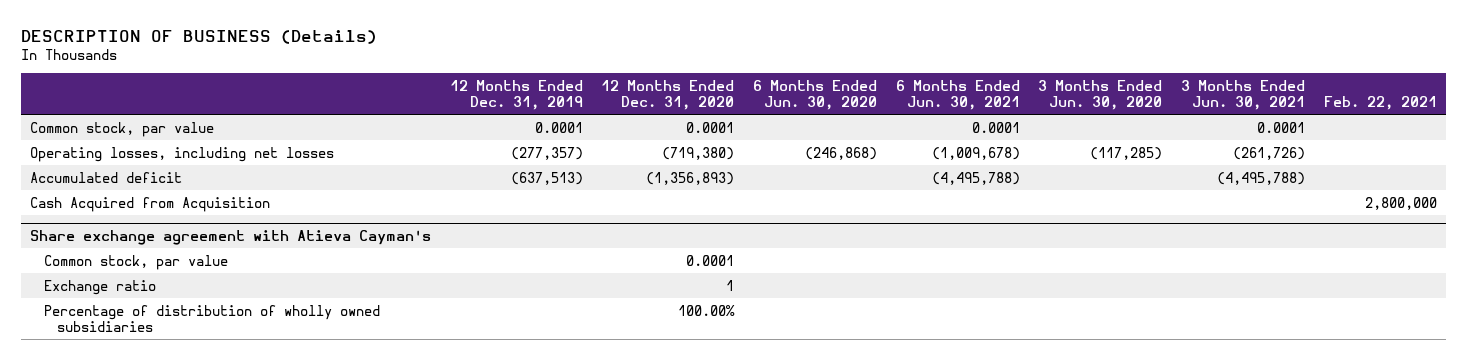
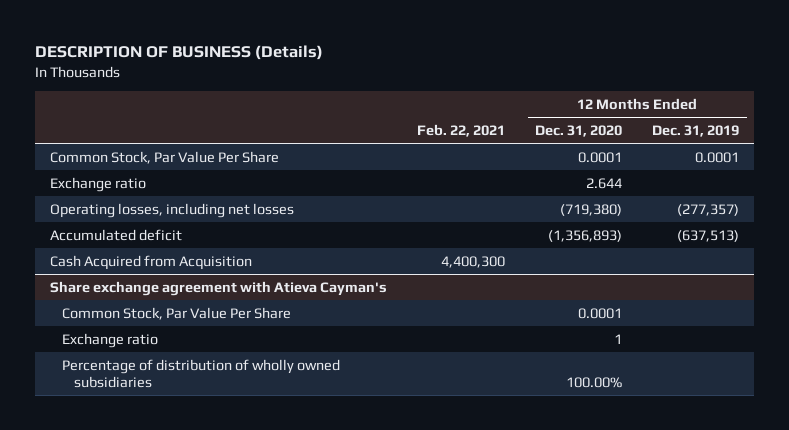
[752,79,877,111] 6 Months Ended Jun. 30, 2020 -> none
[895,79,1020,111] 6 Months Ended Jun. 30, 2021 -> none
[1038,79,1163,111] 3 Months Ended Jun. 30, 2020 -> none
[1180,79,1305,111] 3 Months Ended Jun. 30, 2021 -> none
[30,121,215,137] Common stock, par value -> [49,150,279,164] Common Stock, Par Value Per Share
none -> [49,176,146,192] Exchange ratio
[1364,196,1437,210] 2,800,000 -> [441,255,506,268] 4,400,300
[43,254,228,270] Common stock, par value -> [62,306,292,320] Common Stock, Par Value Per Share

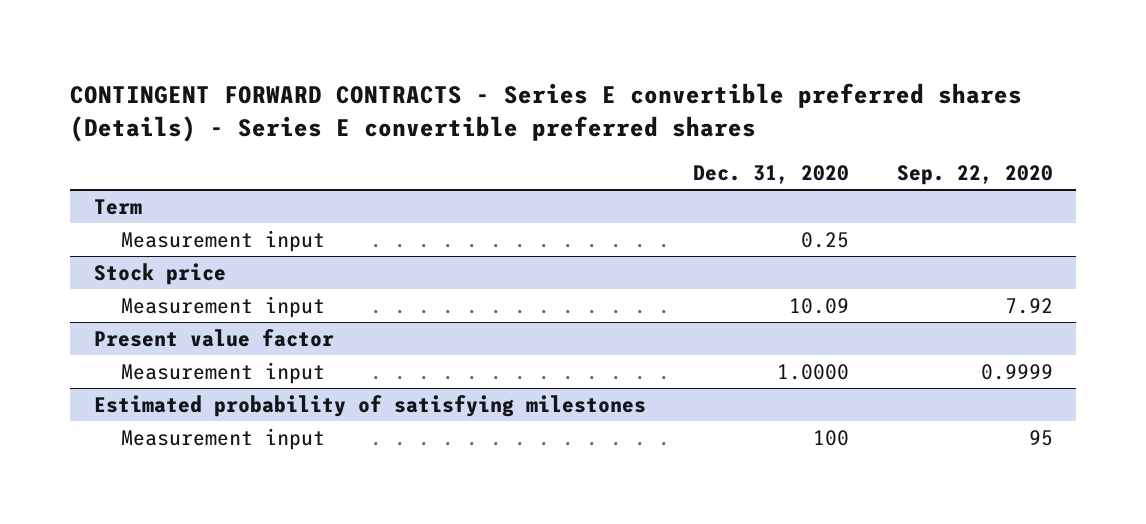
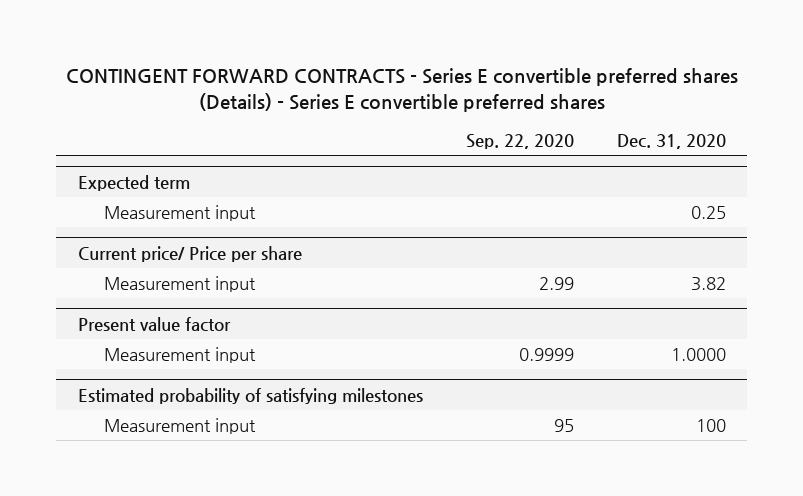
[93,198,142,215] Term -> [77,174,190,191] Expected term
[93,262,226,285] Stock price -> [77,245,302,262] Current price/ Price per share
[789,297,850,314] 10.09 -> [690,277,726,292] 3.82
[1004,297,1053,314] 7.92 -> [538,277,574,291] 2.99

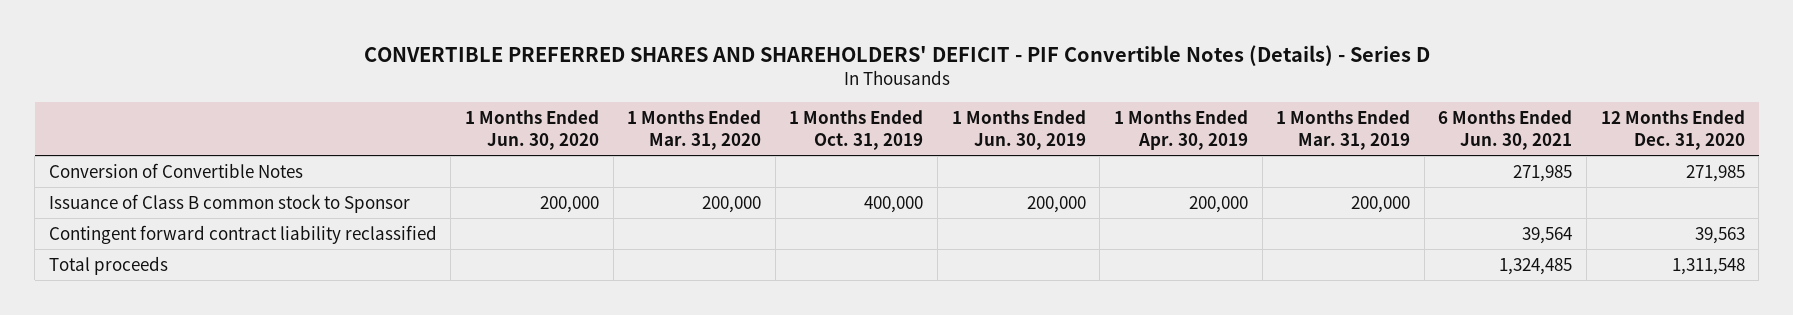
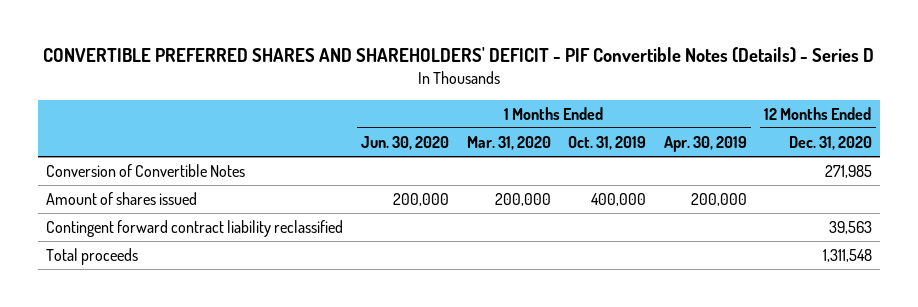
[951,109,1086,151] 1 Months Ended Jun. 30, 2019 -> none
[1276,109,1411,151] 1 Months Ended Mar. 31, 2019 -> none
[1438,109,1573,151] 6 Months Ended Jun. 30, 2021 -> none
[48,193,410,213] Issuance of Class B common stock to Sponsor -> [46,191,198,205] Amount of shares issued

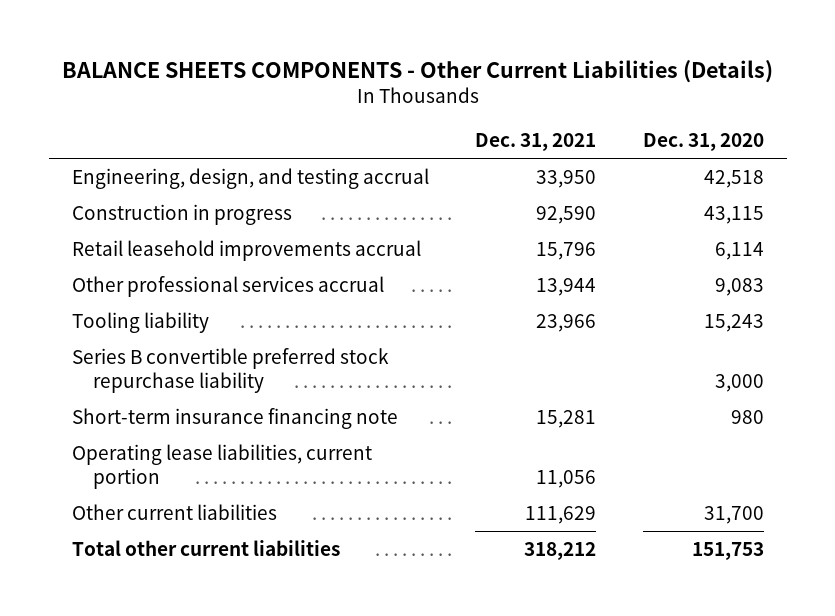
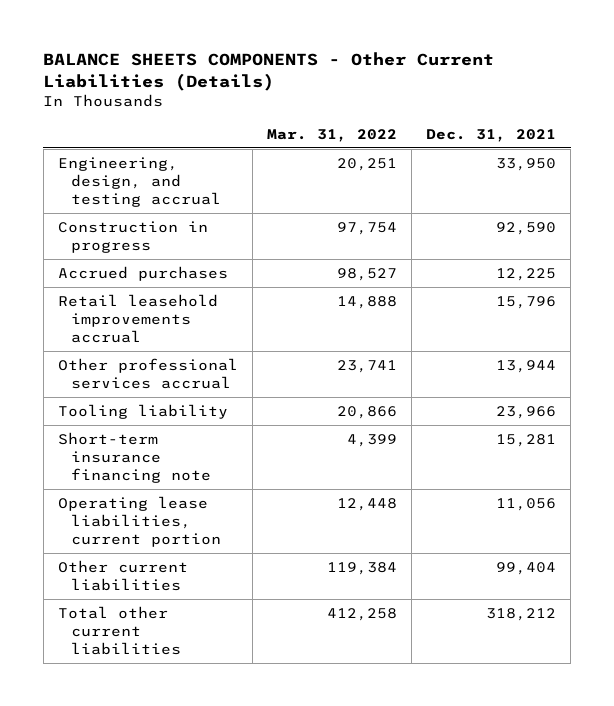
[642,133,764,152] Dec. 31, 2020 -> none
none -> [266,128,397,142] Mar. 31, 2022
none -> [57,265,228,281] Accrued purchases
[71,347,389,394] Series B convertible preferred stock repurchase liability -> none
[525,505,597,524] 111,629 -> [496,561,557,575] 99,404

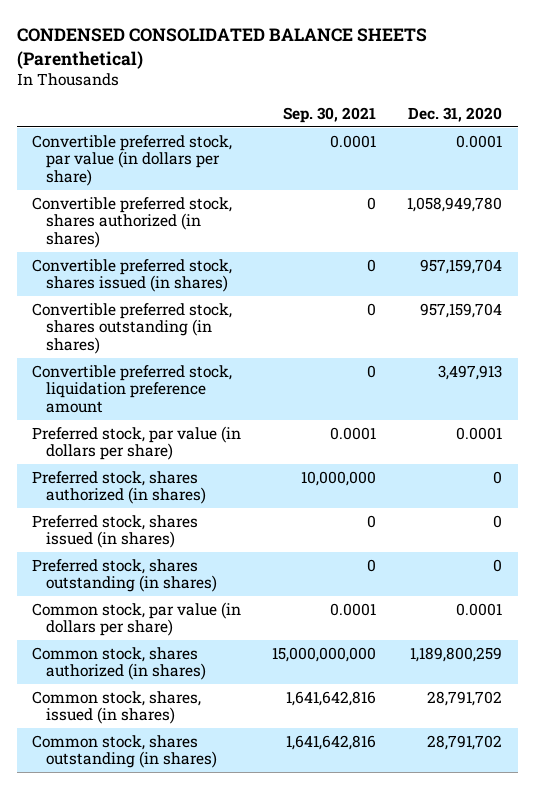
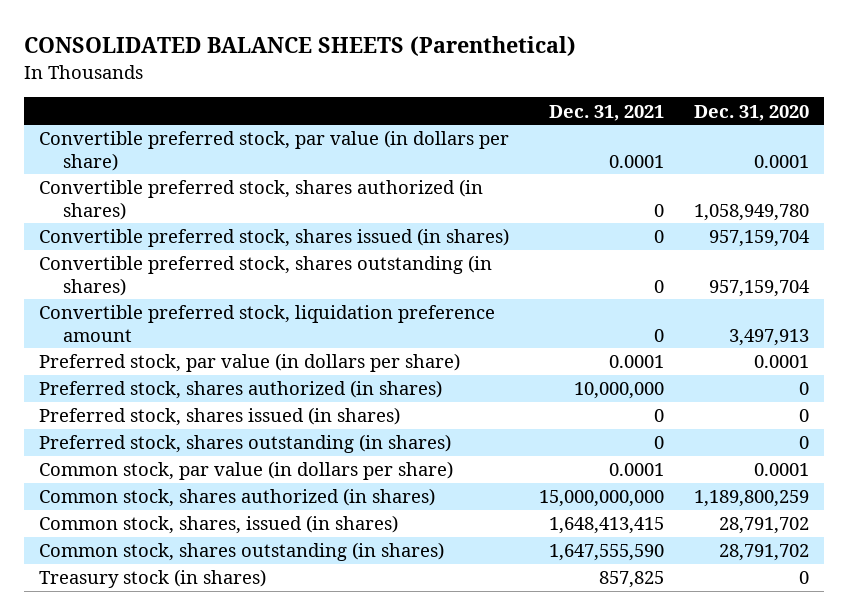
[17,27,428,69] CONDENSED CONSOLIDATED BALANCE SHEETS (Parenthetical) -> [24,36,577,57] CONSOLIDATED BALANCE SHEETS (Parenthetical)
[283,107,377,124] Sep. 30, 2021 -> none
none -> [549,104,665,121] Dec. 31, 2021
none -> [39,569,267,589] Treasury stock (in shares)

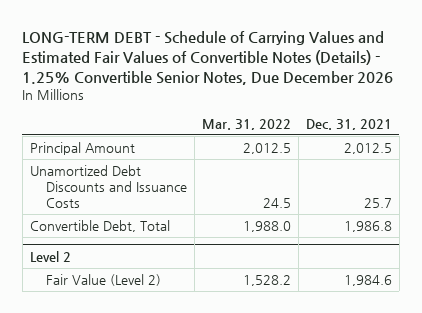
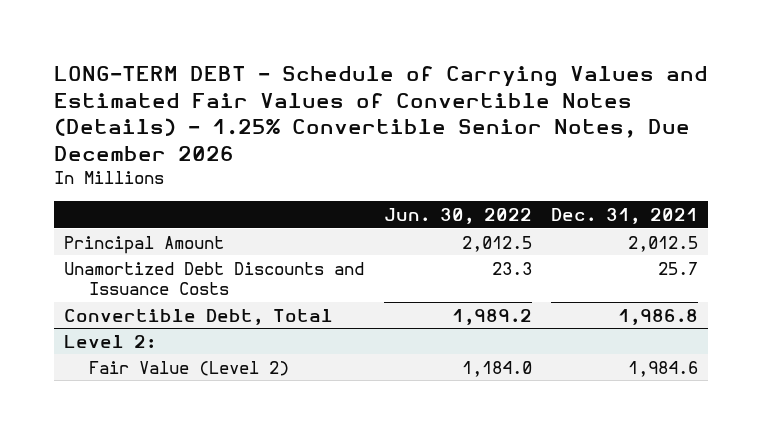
[202,118,292,130] Mar. 31, 2022 -> none
none -> [383,207,532,224] Jun. 30, 2022
[29,250,71,262] Level 2 -> [64,334,157,348] Level 2:

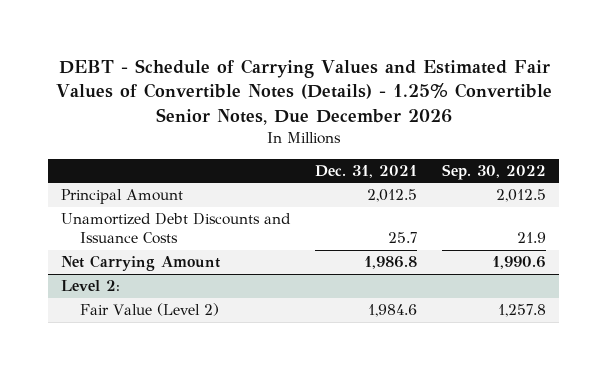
[54,65,709,161] LONG-TERM DEBT - Schedule of Carrying Values and Estimated Fair Values of Convertible Notes (Details) - 1.25% Convertible Senior Notes, Due December 2026 -> [55,58,552,125] DEBT - Schedule of Carrying Values and Estimated Fair Values of Convertible Notes (Details) - 1.25% Convertible Senior Notes, Due December 2026
[383,207,532,224] Jun. 30, 2022 -> none
none -> [442,163,547,180] Sep. 30, 2022
[64,308,334,325] Convertible Debt, Total -> [61,255,221,272] Net Carrying Amount

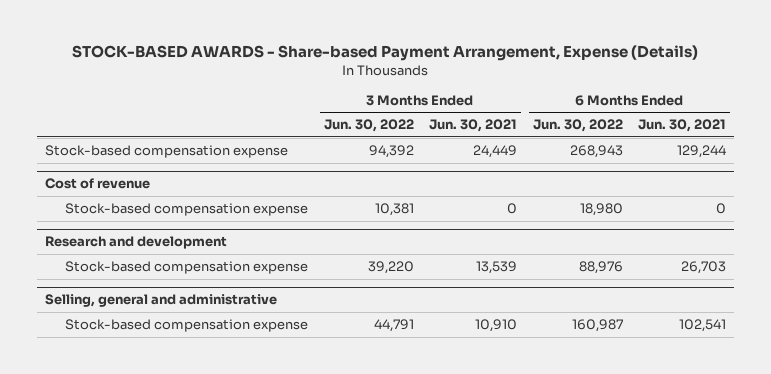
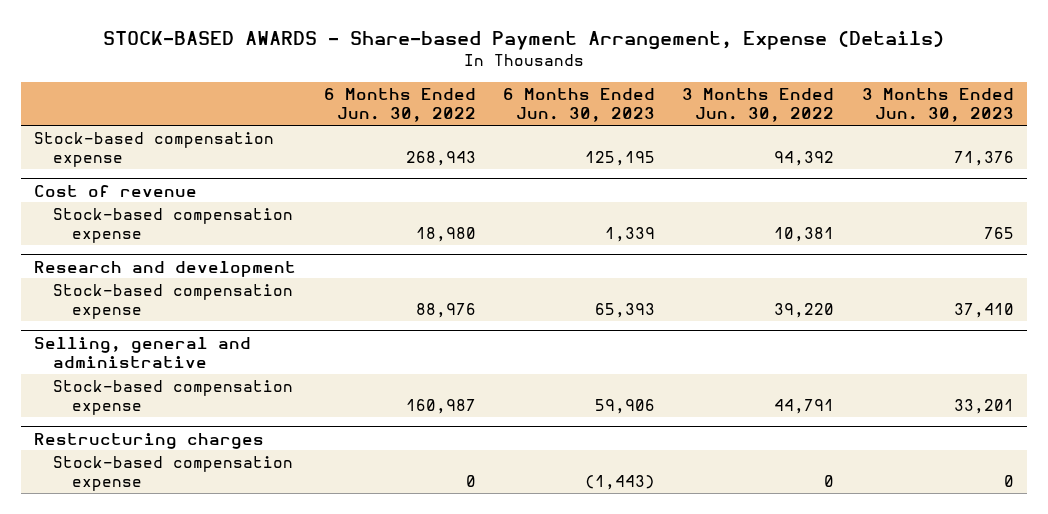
[429,119,518,133] Jun. 30, 2021 -> none
[637,119,726,133] Jun. 30, 2021 -> none
none -> [503,87,656,123] 6 Months Ended Jun. 30, 2023
none -> [861,87,1014,123] 3 Months Ended Jun. 30, 2023
none -> [34,432,265,449] Restructuring charges
none -> [53,455,294,492] Stock-based compensation expense

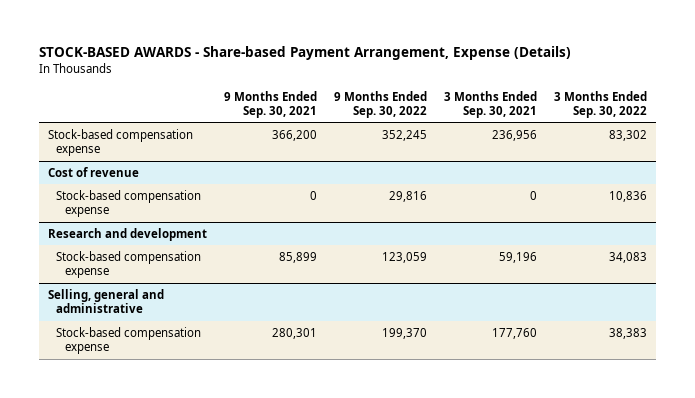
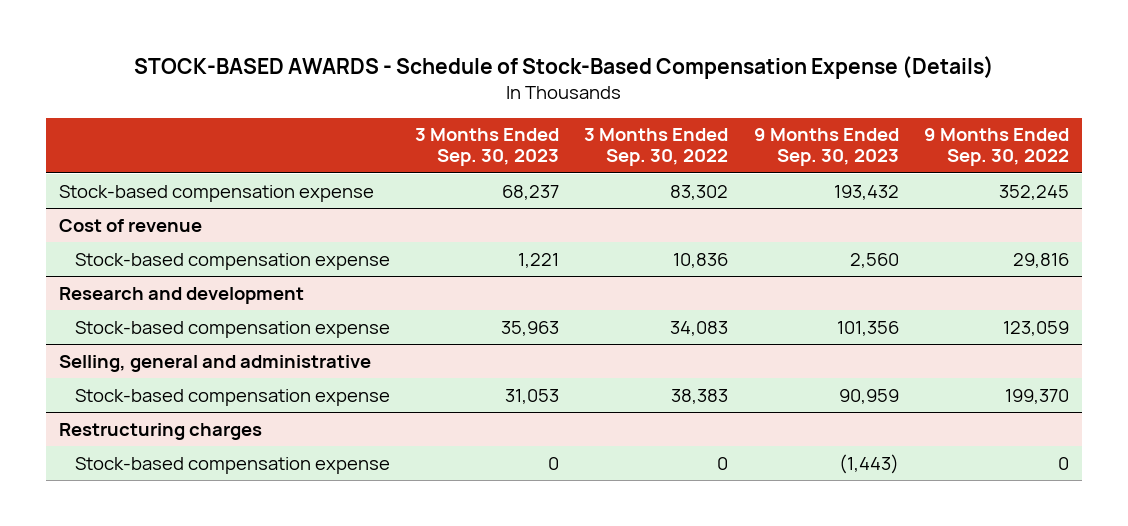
[39,46,572,61] STOCK-BASED AWARDS - Share-based Payment Arrangement, Expense (Details) -> [133,56,994,80] STOCK-BASED AWARDS - Schedule of Stock-Based Compensation Expense (Details)
[223,90,317,118] 9 Months Ended Sep. 30, 2021 -> none
[443,90,537,118] 3 Months Ended Sep. 30, 2021 -> none
none -> [415,128,560,167] 3 Months Ended Sep. 30, 2023
none -> [753,128,899,167] 9 Months Ended Sep. 30, 2023
none -> [58,422,262,440] Restructuring charges
none -> [74,456,390,474] Stock-based compensation expense

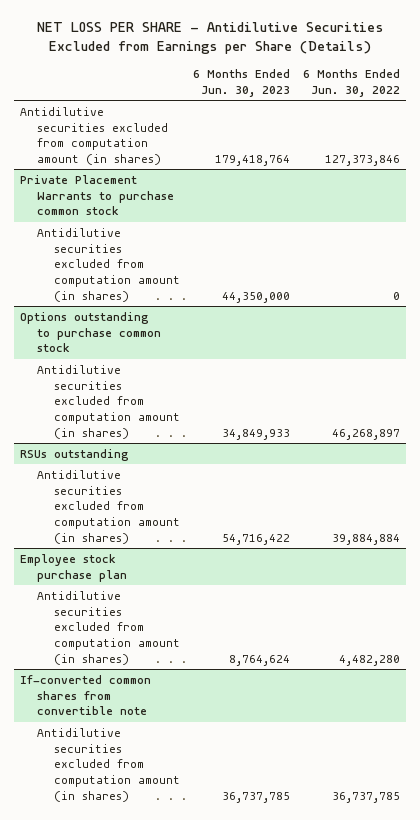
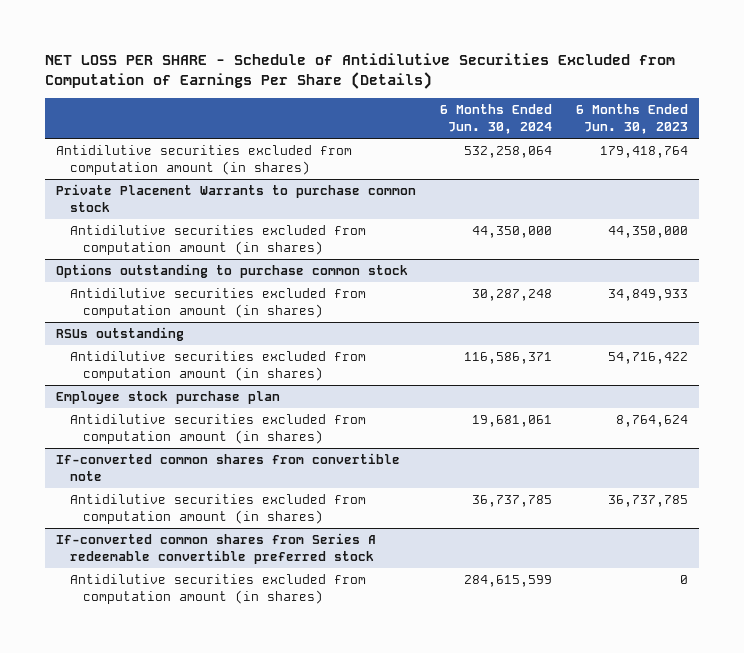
[36,22,383,55] NET LOSS PER SHARE - Antidilutive Securities Excluded from Earnings per Share (Details) -> [44,52,675,89] NET LOSS PER SHARE - Schedule of Antidilutive Securities Excluded from Computation of Earnings Per Share (Details)
[302,69,400,97] 6 Months Ended Jun. 30, 2022 -> none
none -> [440,104,553,135] 6 Months Ended Jun. 30, 2024
none -> [56,533,377,565] If-converted common shares from Series A redeemable convertible preferred stock
none -> [69,574,366,605] Antidilutive securities excluded from computation amount (in shares)

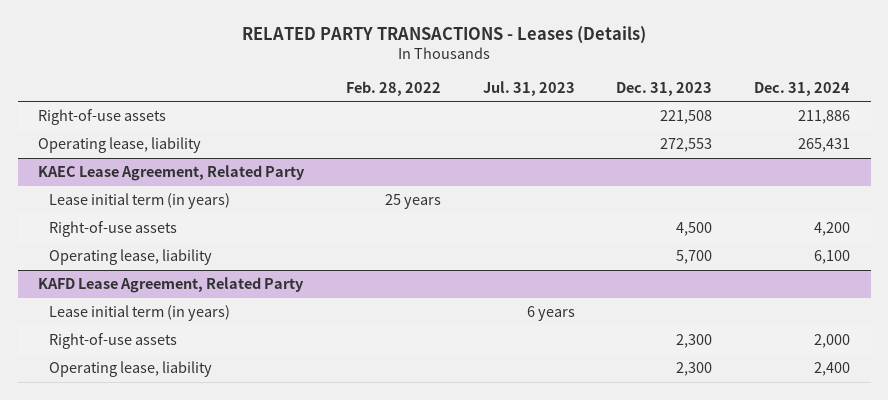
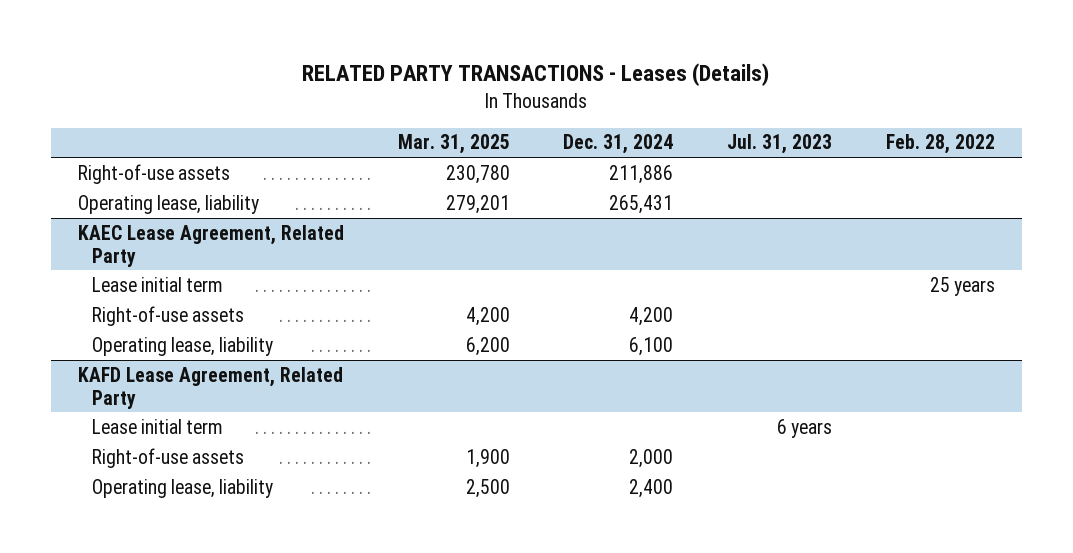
[616,81,713,96] Dec. 31, 2023 -> none
none -> [397,134,510,155] Mar. 31, 2025
[48,193,230,210] Lease initial term (in years) -> [91,276,223,292] Lease initial term
[48,305,230,322] Lease initial term (in years) -> [91,418,223,434] Lease initial term

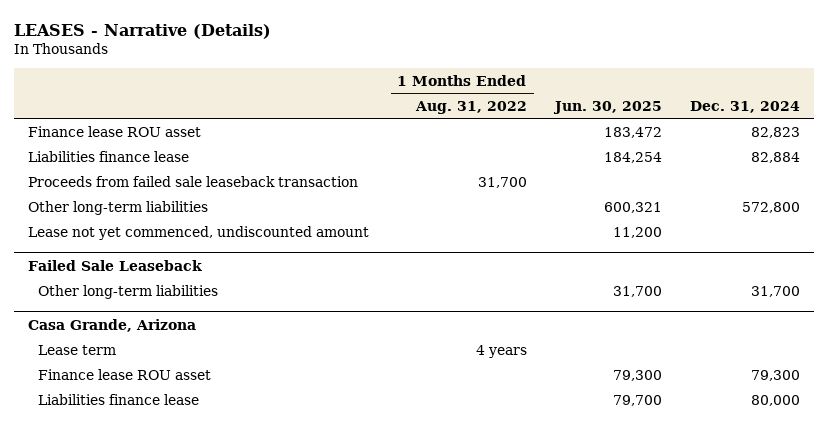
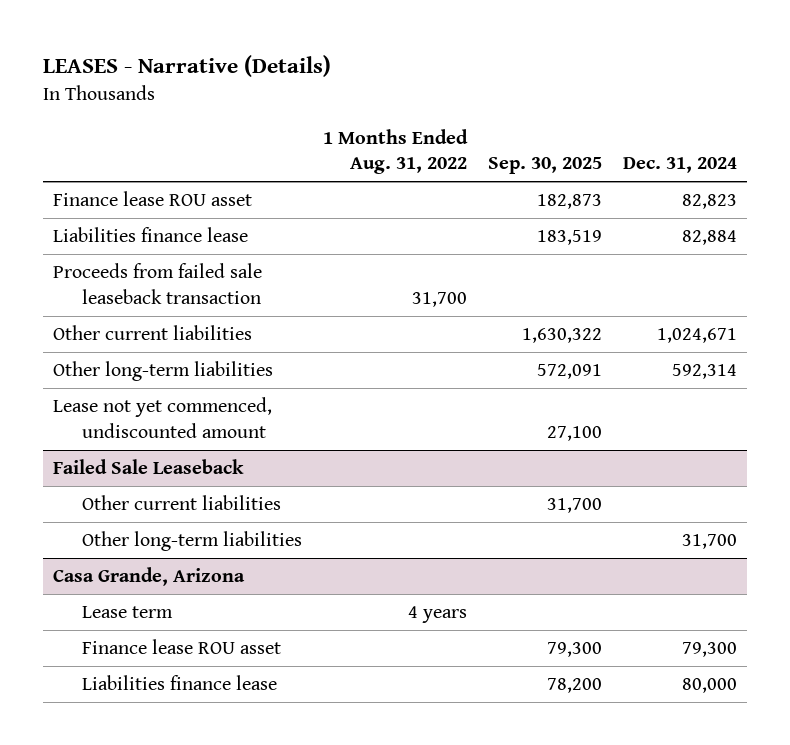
[552,100,662,114] Jun. 30, 2025 -> none
none -> [487,157,602,175] Sep. 30, 2025
none -> [53,325,253,341] Other current liabilities
[742,201,801,213] 572,800 -> [671,364,737,380] 592,314
none -> [81,495,281,511] Other current liabilities

